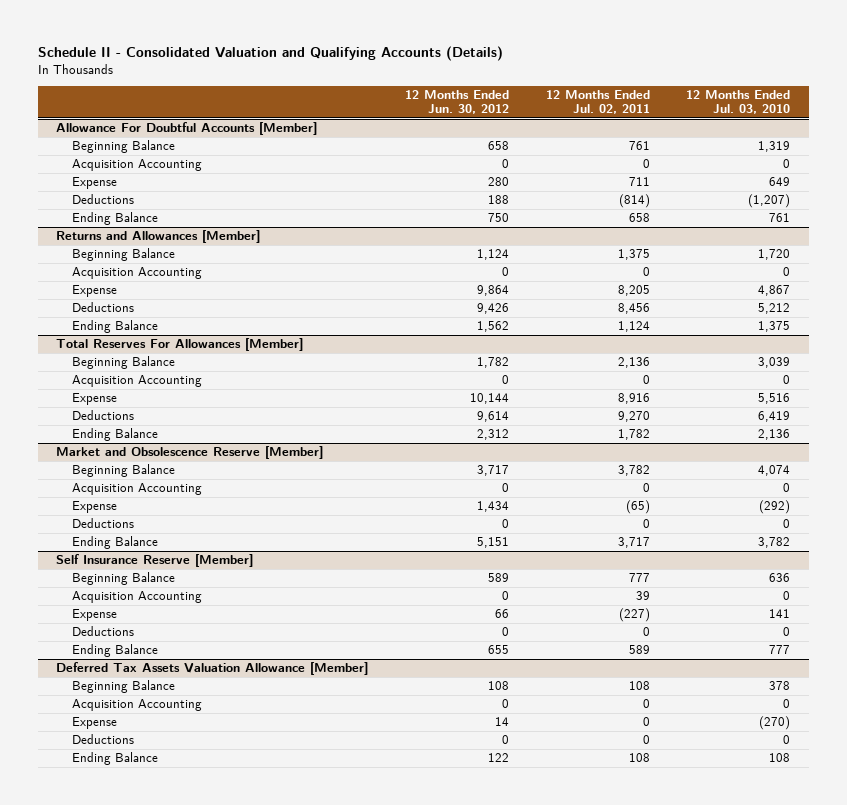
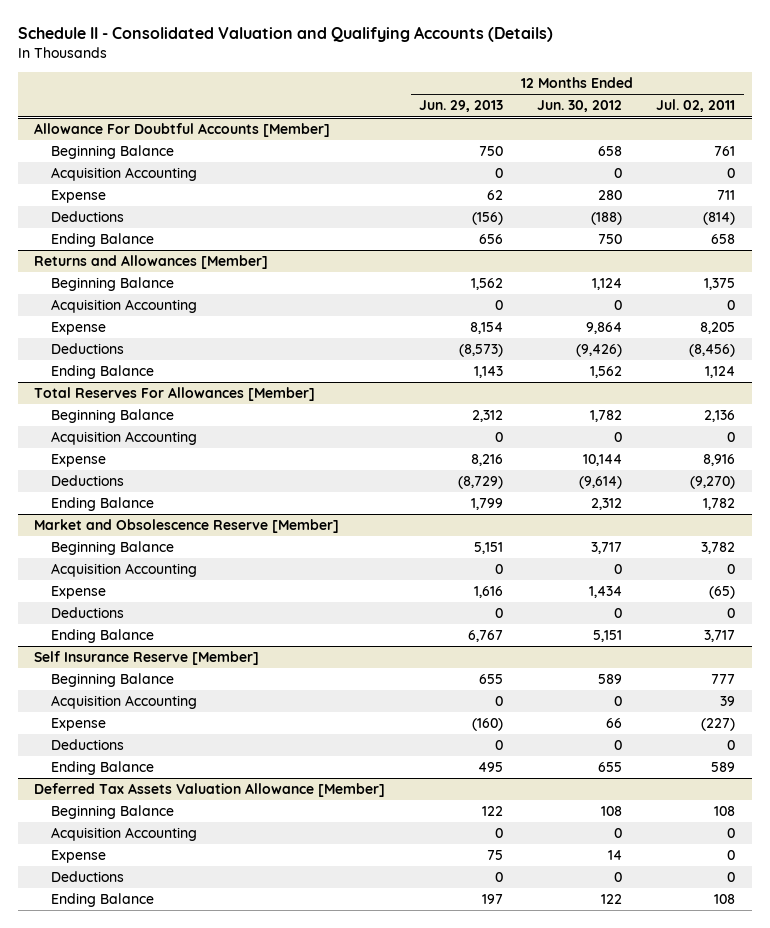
[686,90,791,115] 12 Months Ended Jul. 03, 2010 -> none
none -> [419,100,504,113] Jun. 29, 2013
[487,195,509,205] 188 -> [591,212,623,226] (188)
[476,303,509,315] 9,426 -> [576,344,623,358] (9,426)
[617,303,650,315] 8,456 -> [689,344,736,358] (8,456)
[476,411,509,423] 9,614 -> [579,476,623,490] (9,614)
[617,411,650,423] 9,270 -> [690,476,736,490] (9,270)

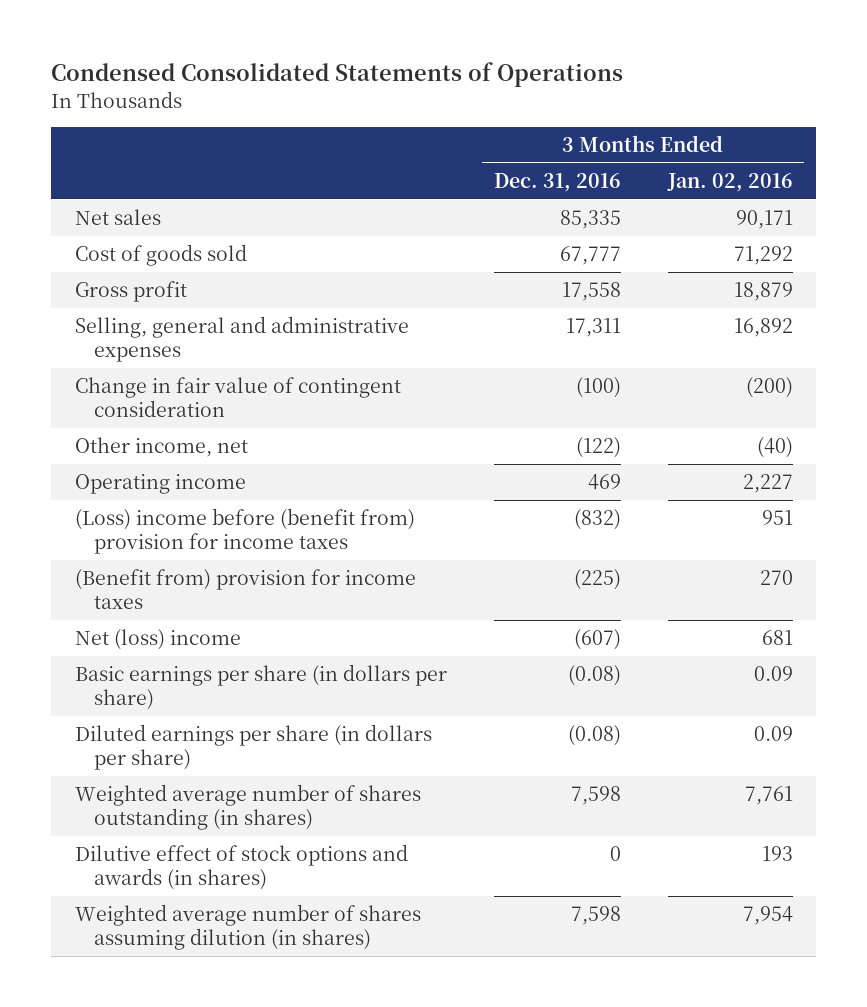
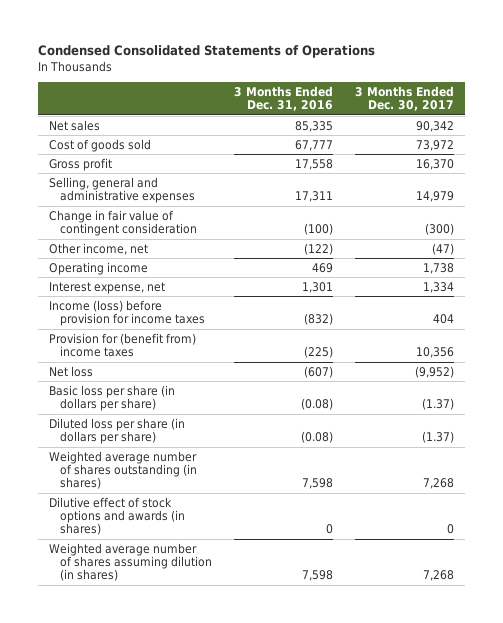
[666,172,793,192] Jan. 02, 2016 -> none
none -> [354,85,454,112] 3 Months Ended Dec. 30, 2017
none -> [48,281,165,294] Interest expense, net
[74,508,415,554] (Loss) income before (benefit from) provision for income taxes -> [48,299,205,327] Income (loss) before provision for income taxes
[74,569,416,609] (Benefit from) provision for income taxes -> [48,332,196,358] Provision for (benefit from) income taxes
[74,629,241,651] Net (loss) income -> [48,365,93,377] Net loss
[74,664,447,710] Basic earnings per share (in dollars per share) -> [48,384,175,412] Basic loss per share (in dollars per share)
[74,724,432,770] Diluted earnings per share (in dollars per share) -> [48,417,185,445] Diluted loss per share (in dollars per share)

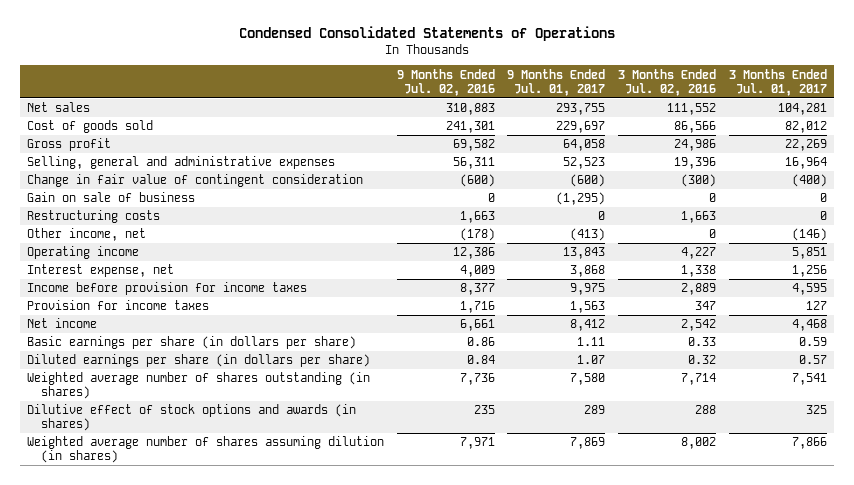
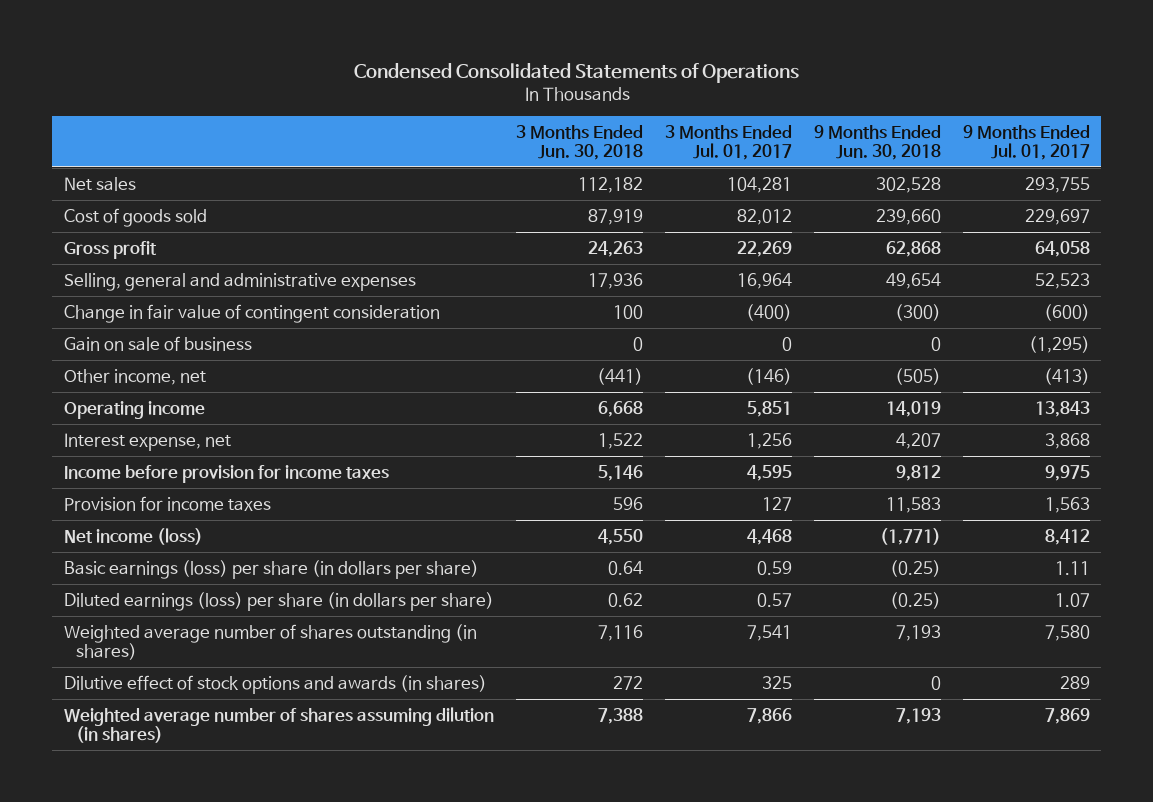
[396,68,495,96] 9 Months Ended Jul. 02, 2016 -> none
[618,68,717,96] 3 Months Ended Jul. 02, 2016 -> none
none -> [515,124,643,160] 3 Months Ended Jun. 30, 2018
none -> [813,124,941,160] 9 Months Ended Jun. 30, 2018
[26,210,160,224] Restructuring costs -> none
[26,318,97,329] Net income -> [63,527,203,545] Net income (loss)
[26,336,356,350] Basic earnings per share (in dollars per share) -> [63,559,479,579] Basic earnings (loss) per share (in dollars per share)
[26,354,370,368] Diluted earnings per share (in dollars per share) -> [63,591,494,611] Diluted earnings (loss) per share (in dollars per share)

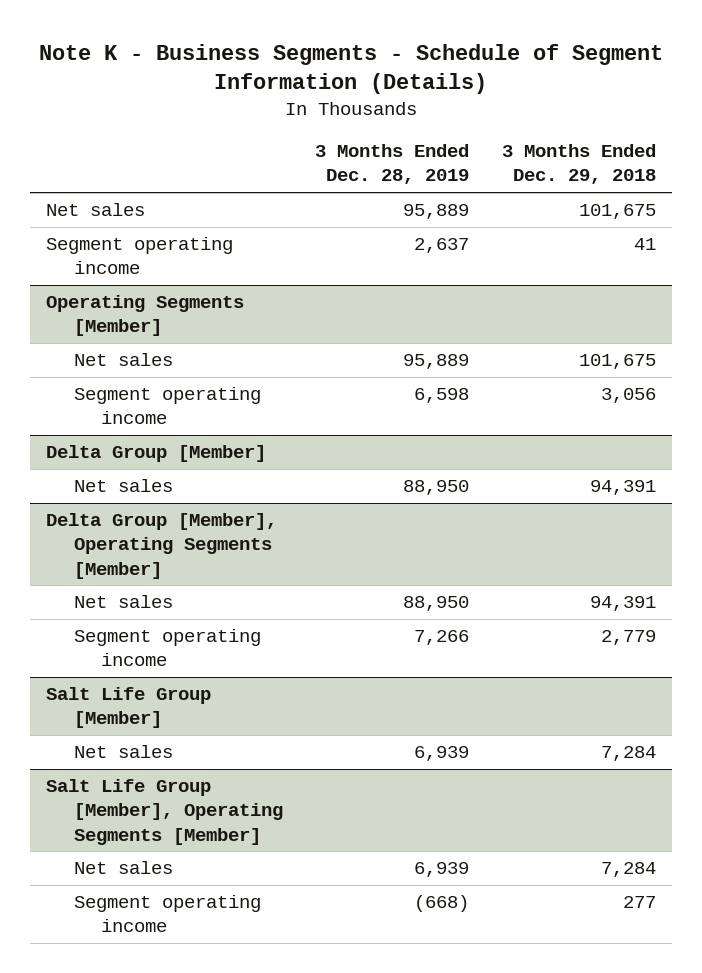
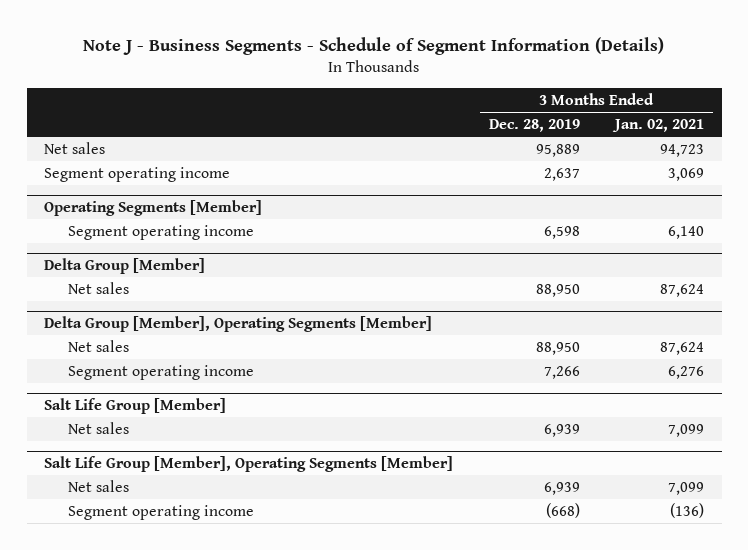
[39,43,664,95] Note K - Business Segments - Schedule of Segment Information (Details) -> [83,37,665,56] Note J - Business Segments - Schedule of Segment Information (Details)
[501,144,656,185] 3 Months Ended Dec. 29, 2018 -> none
none -> [611,119,704,133] Jan. 02, 2021
[73,353,173,367] Net sales -> none

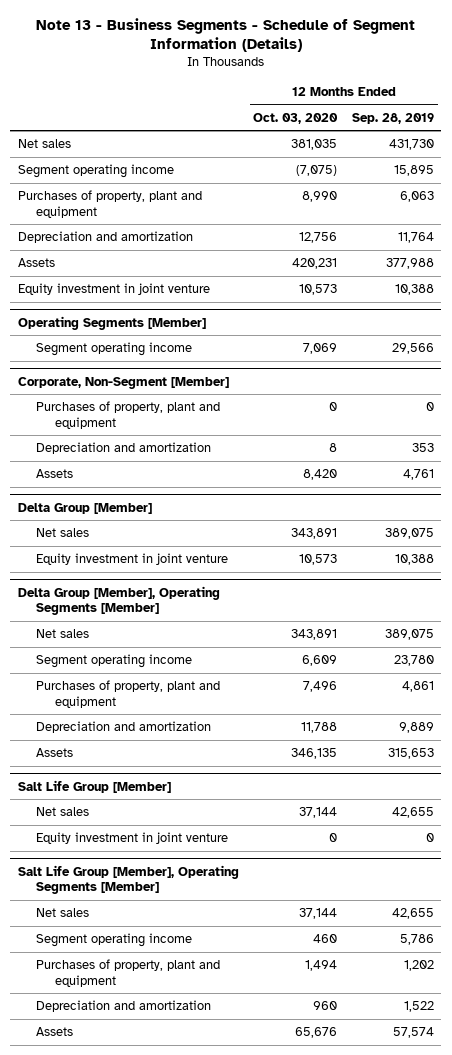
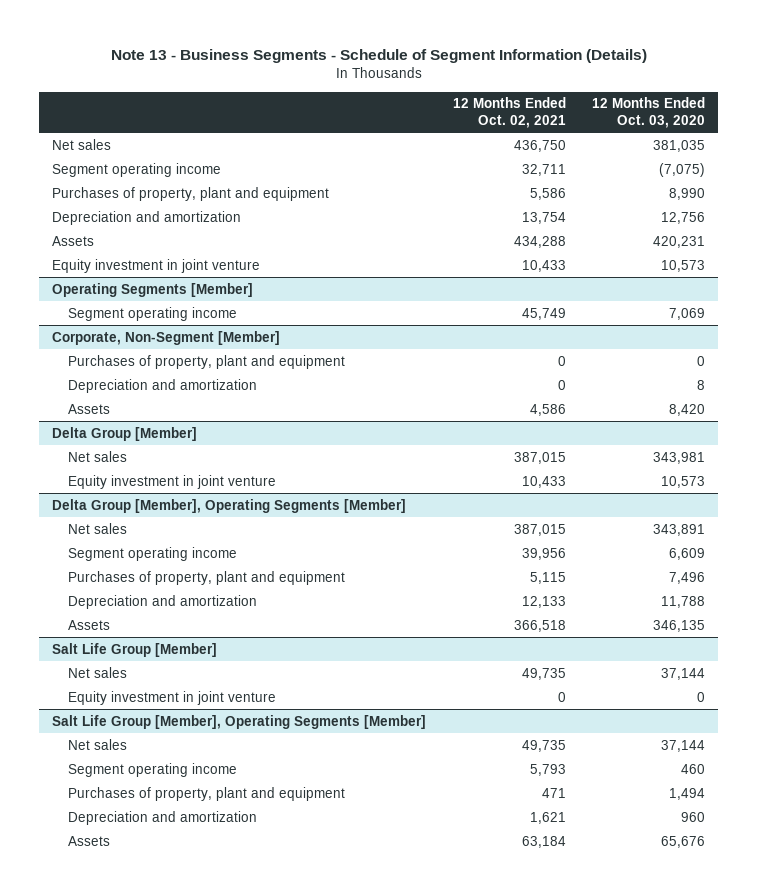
[351,112,434,124] Sep. 28, 2019 -> none
none -> [452,97,566,128] 12 Months Ended Oct. 02, 2021
[291,528,338,540] 343,891 -> [652,451,705,464] 343,981

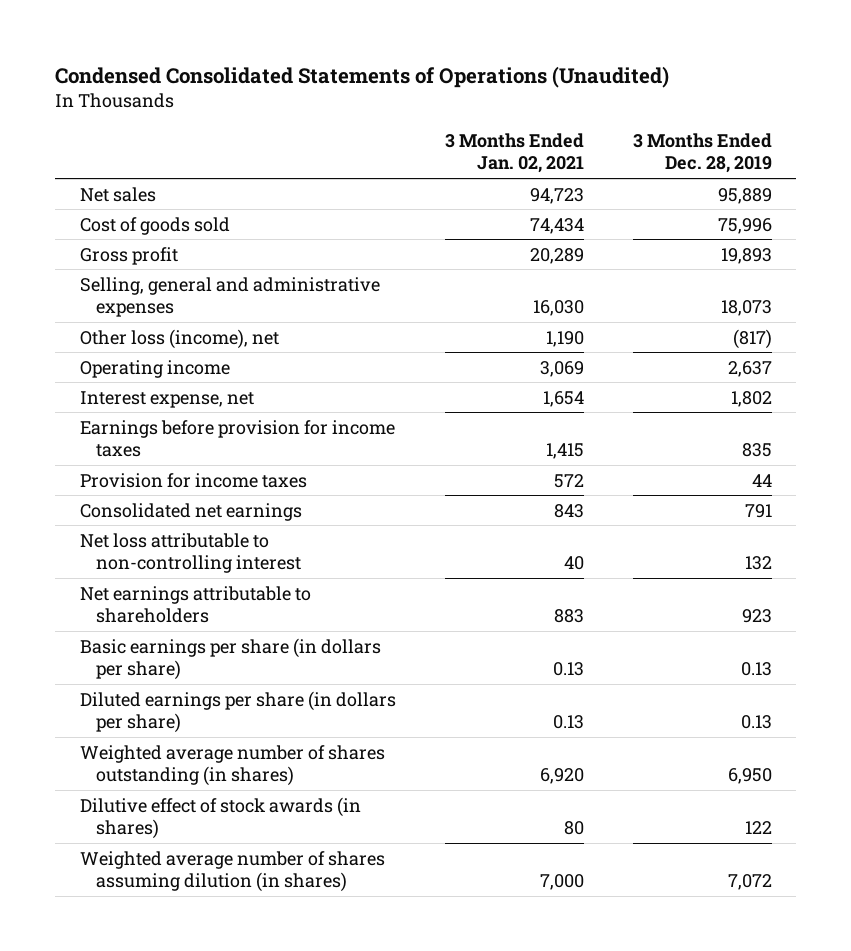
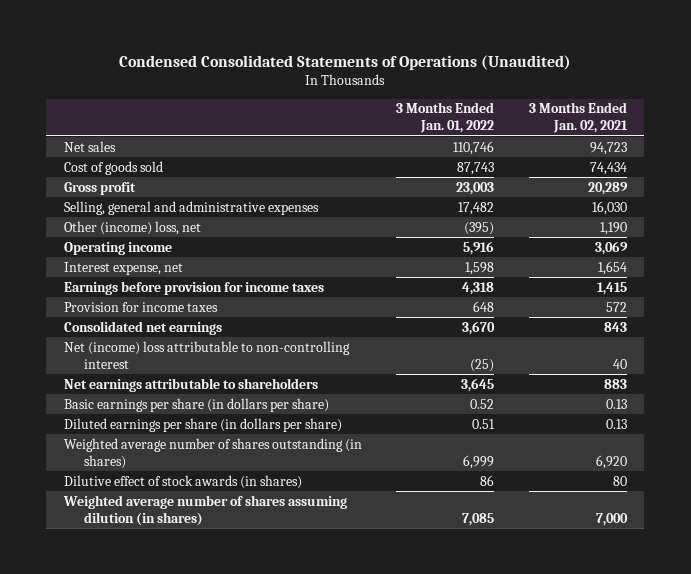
[632,132,772,174] 3 Months Ended Dec. 28, 2019 -> none
none -> [396,102,495,134] 3 Months Ended Jan. 01, 2022
[79,328,279,349] Other loss (income), net -> [63,220,201,235] Other (income) loss, net
[79,532,302,574] Net loss attributable to non-controlling interest -> [63,340,350,369] Net (income) loss attributable to non-controlling interest

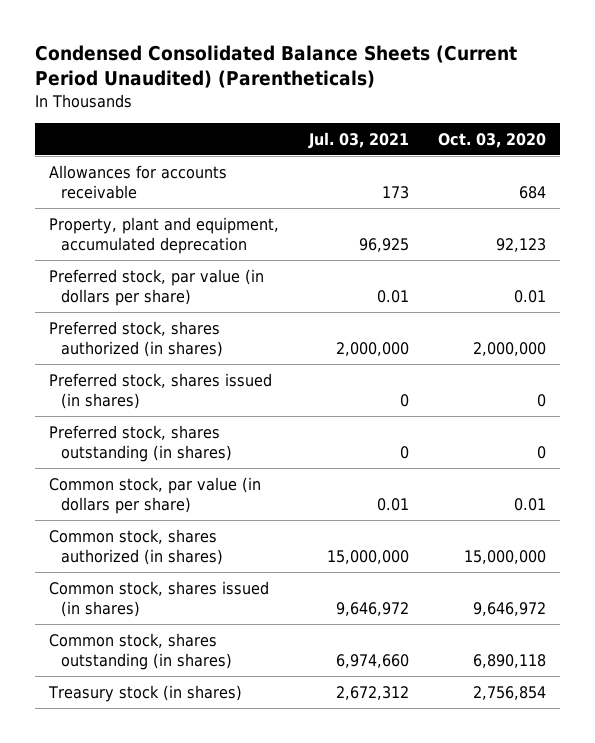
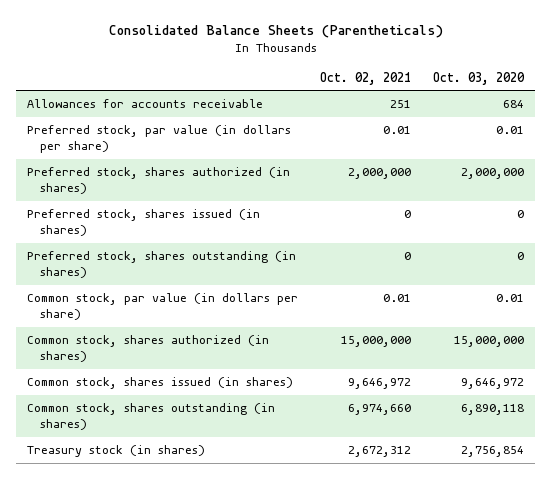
[34,44,517,89] Condensed Consolidated Balance Sheets (Current Period Unaudited) (Parentheticals) -> [108,25,443,39] Consolidated Balance Sheets (Parentheticals)
[307,131,409,149] Jul. 03, 2021 -> none
none -> [320,71,412,85] Oct. 02, 2021
[49,216,280,254] Property, plant and equipment, accumulated deprecation -> none

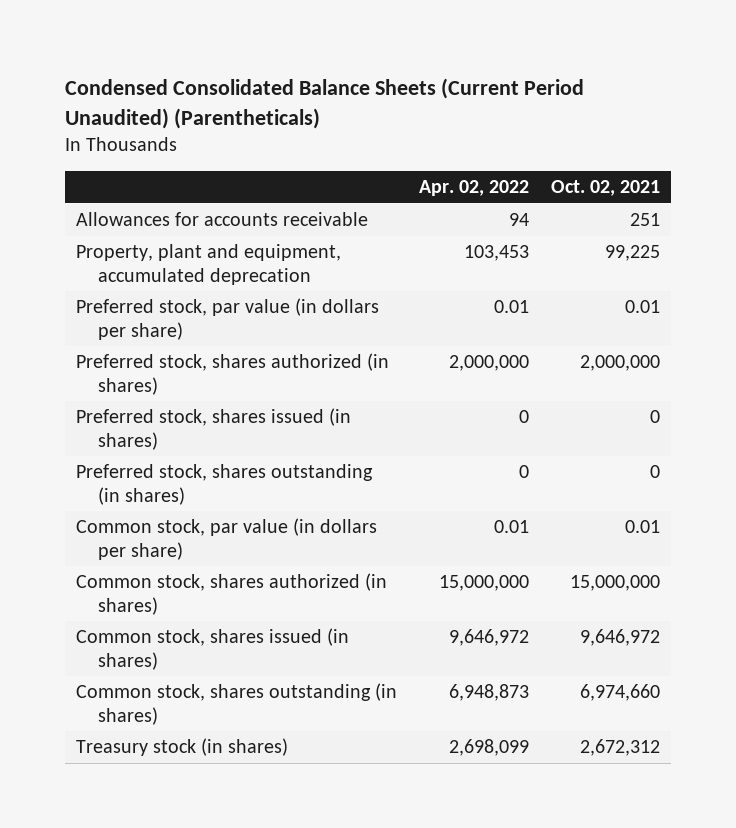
[108,25,443,39] Consolidated Balance Sheets (Parentheticals) -> [65,78,585,130] Condensed Consolidated Balance Sheets (Current Period Unaudited) (Parentheticals)
[433,71,526,85] Oct. 03, 2020 -> none
none -> [419,179,530,196] Apr. 02, 2022
none -> [76,244,342,285] Property, plant and equipment, accumulated deprecation

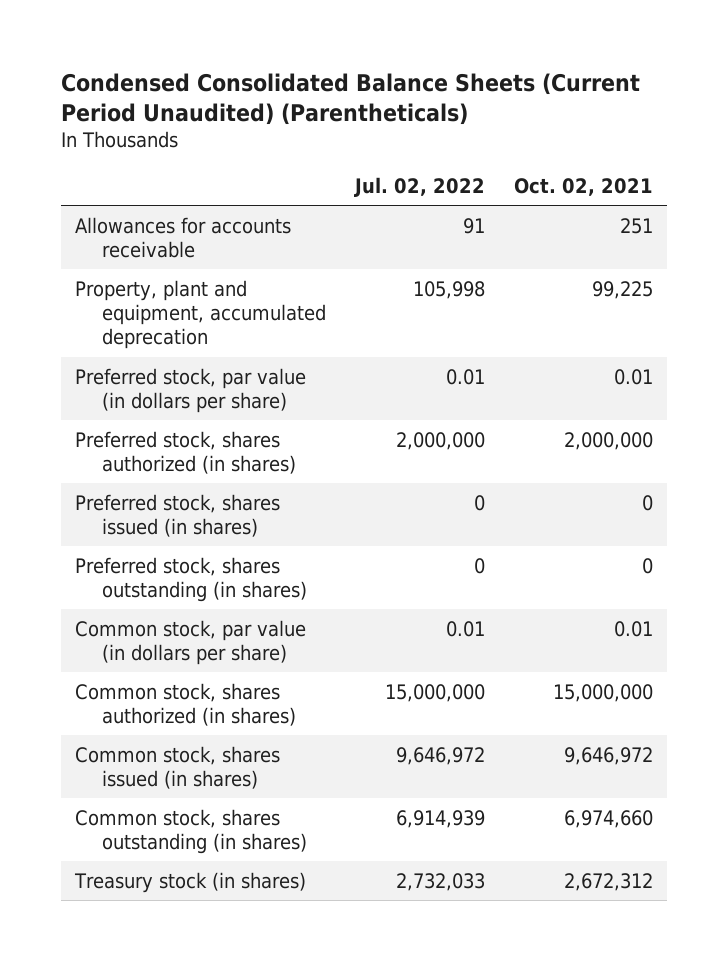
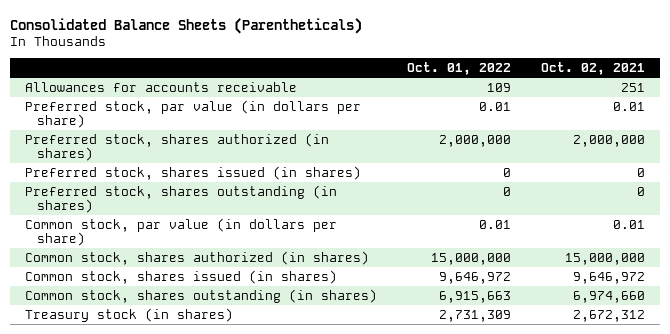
[60,72,640,125] Condensed Consolidated Balance Sheets (Current Period Unaudited) (Parentheticals) -> [10,17,363,34] Consolidated Balance Sheets (Parentheticals)
[353,176,485,197] Jul. 02, 2022 -> none
none -> [406,62,511,76] Oct. 01, 2022
[75,279,327,350] Property, plant and equipment, accumulated deprecation -> none

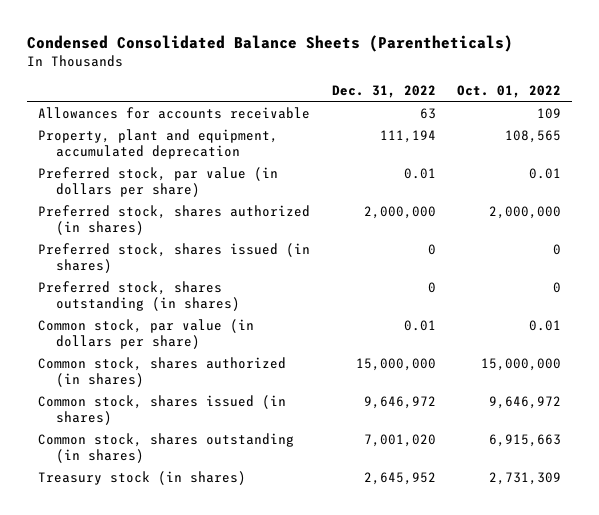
[10,17,363,34] Consolidated Balance Sheets (Parentheticals) -> [27,34,514,52] Condensed Consolidated Balance Sheets (Parentheticals)
[540,62,645,76] Oct. 02, 2021 -> none
none -> [331,84,436,98] Dec. 31, 2022
none -> [37,128,278,160] Property, plant and equipment, accumulated deprecation

